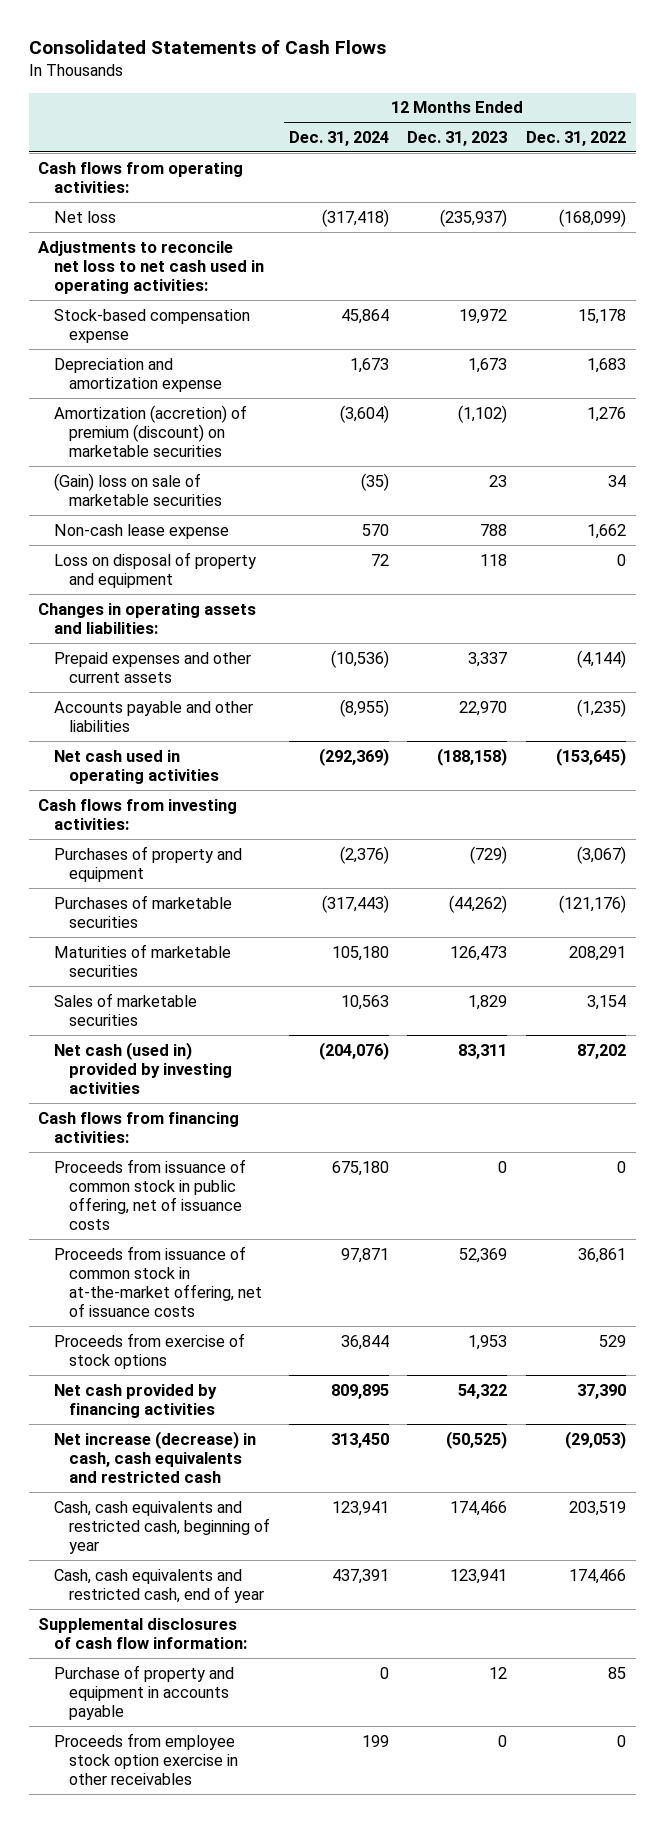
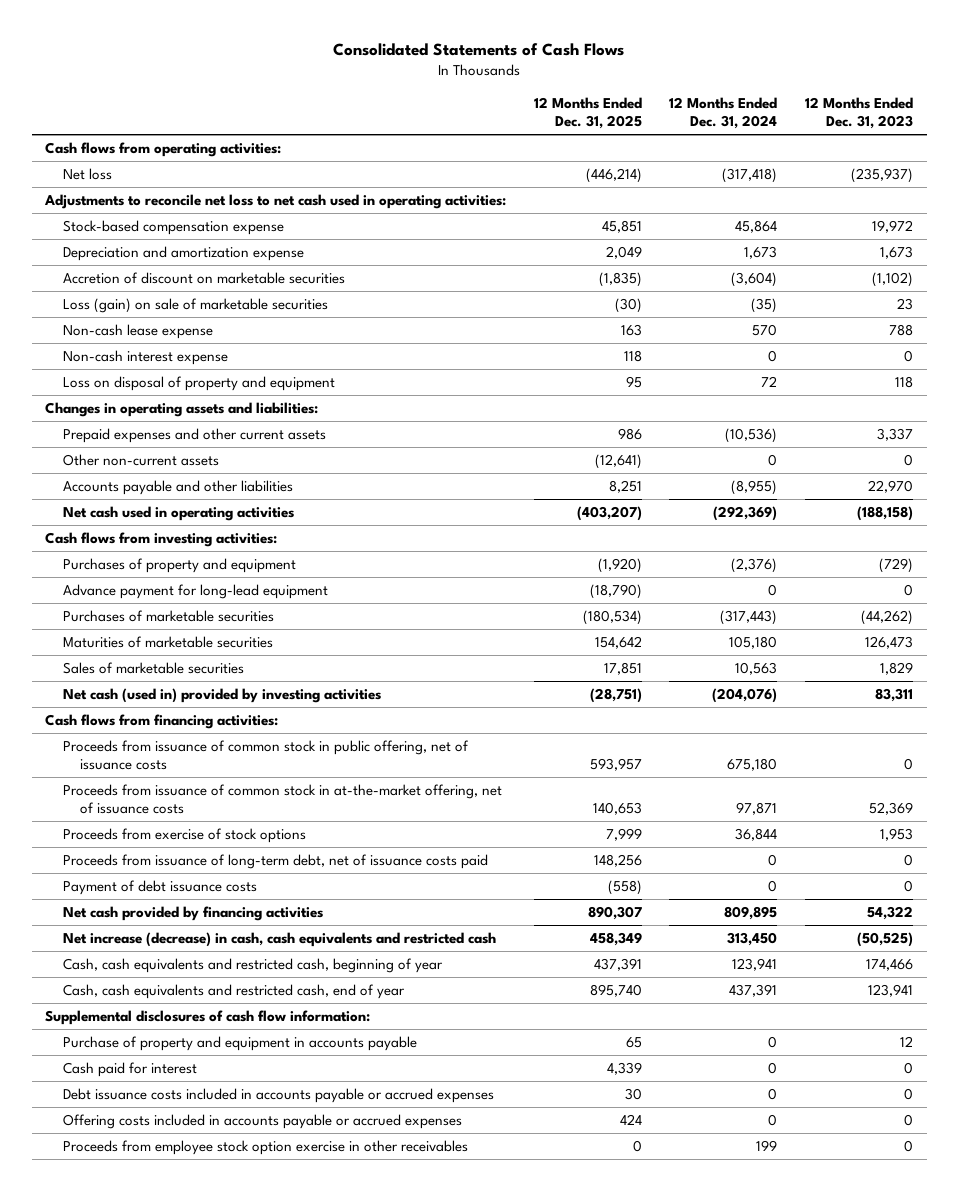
[526,130,627,146] Dec. 31, 2022 -> none
none -> [533,96,642,130] 12 Months Ended Dec. 31, 2025
[53,404,247,457] Amortization (accretion) of premium (discount) on marketable securities -> [62,271,345,284] Accretion of discount on marketable securities
[53,472,223,506] (Gain) loss on sale of marketable securities -> [62,297,328,313] Loss (gain) on sale of marketable securities
none -> [62,349,228,365] Non-cash interest expense
none -> [62,453,219,466] Other non-current assets
none -> [62,583,328,599] Advance payment for long-lead equipment
none -> [62,853,488,869] Proceeds from issuance of long-term debt, net of issuance costs paid
none -> [62,879,257,895] Payment of debt issuance costs
none -> [62,1061,197,1077] Cash paid for interest
none -> [62,1087,494,1103] Debt issuance costs included in accounts payable or accrued expenses
none -> [62,1113,462,1129] Offering costs included in accounts payable or accrued expenses

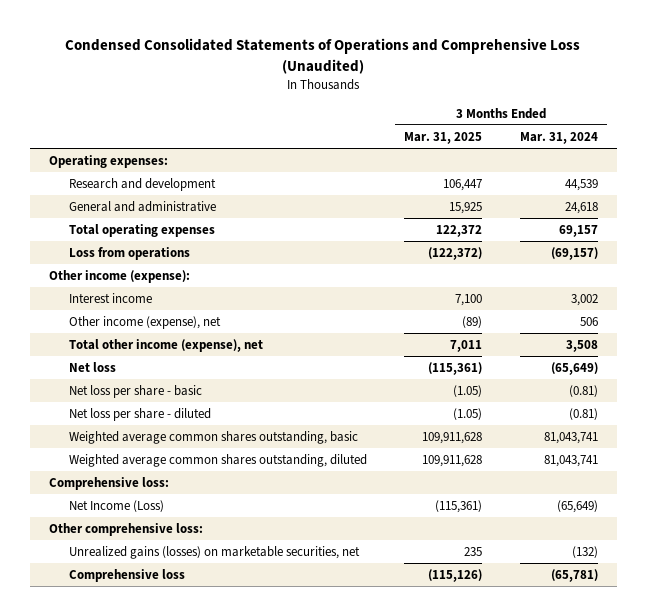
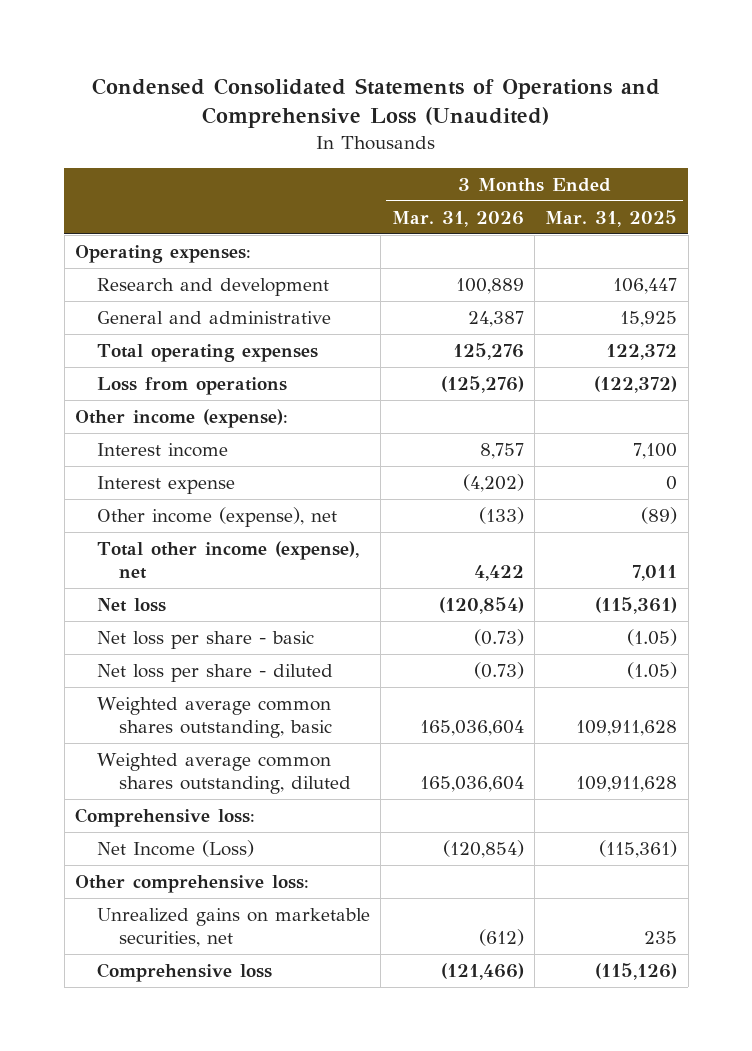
[519,131,598,144] Mar. 31, 2024 -> none
none -> [391,210,524,227] Mar. 31, 2026
none -> [97,475,236,494] Interest expense
[68,545,360,559] Unrealized gains (losses) on marketable securities, net -> [97,907,371,948] Unrealized gains on marketable securities, net

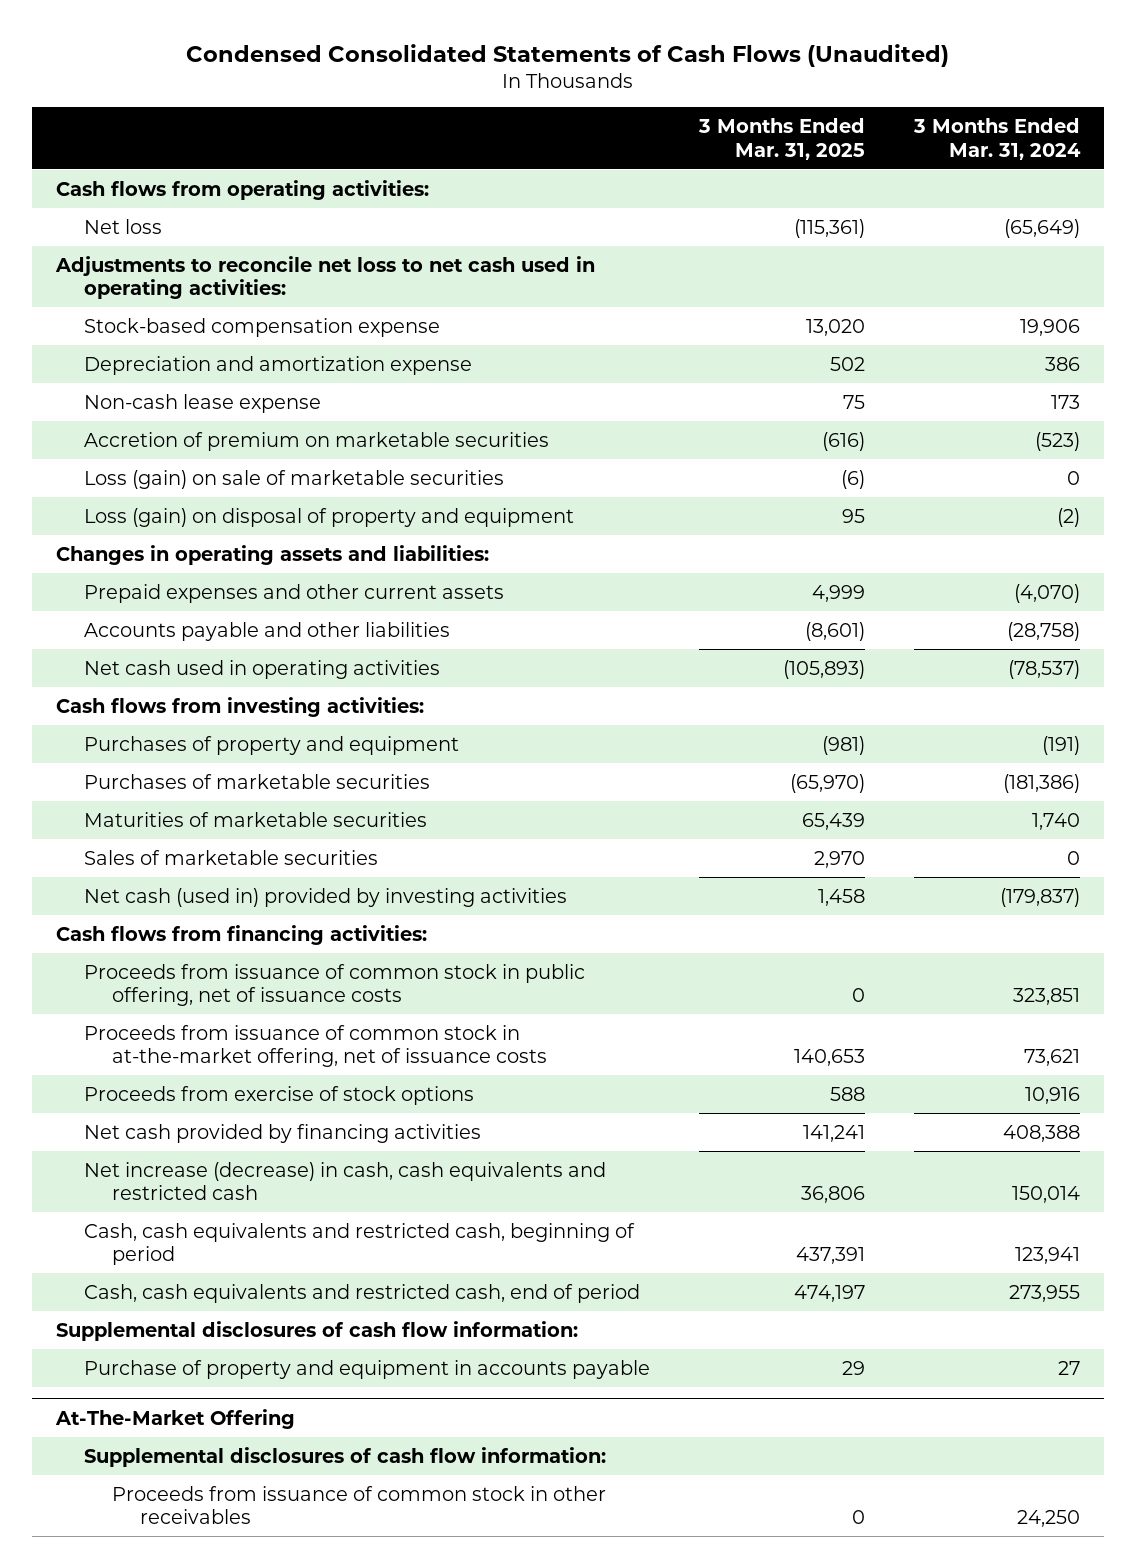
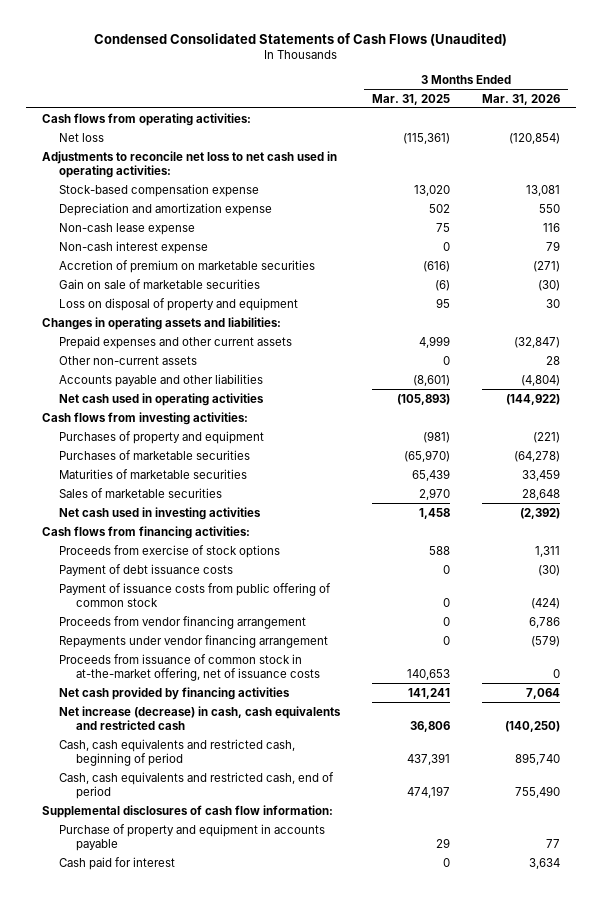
[912,118,1081,160] 3 Months Ended Mar. 31, 2024 -> none
none -> [481,93,560,105] Mar. 31, 2026
none -> [58,240,208,254] Non-cash interest expense
[84,469,505,489] Loss (gain) on sale of marketable securities -> [58,278,260,289] Gain on sale of marketable securities
[84,507,575,527] Loss (gain) on disposal of property and equipment -> [58,297,298,311] Loss on disposal of property and equipment
none -> [58,355,197,365] Other non-current assets
[84,887,568,907] Net cash (used in) provided by investing activities -> [58,506,261,520] Net cash used in investing activities
[84,963,586,1007] Proceeds from issuance of common stock in public offering, net of issuance costs -> none
none -> [58,563,233,576] Payment of debt issuance costs
none -> [58,582,331,608] Payment of issuance costs from public offering of common stock
none -> [58,615,306,629] Proceeds from vendor financing arrangement
none -> [58,634,328,648] Repayments under vendor financing arrangement
[84,1024,548,1068] Proceeds from issuance of common stock in at-the-market offering, net of issuance costs -> [58,653,320,682] Proceeds from issuance of common stock in at-the-market offering, net of issuance costs
[55,1408,296,1429] At-The-Market Offering -> none
[84,1446,607,1467] Supplemental disclosures of cash flow information: -> none
[112,1485,607,1525] Proceeds from issuance of common stock in other receivables -> none
none -> [58,856,175,870] Cash paid for interest

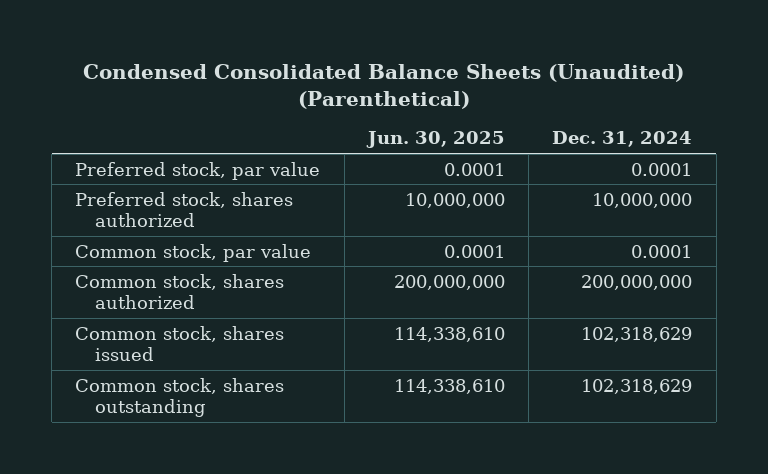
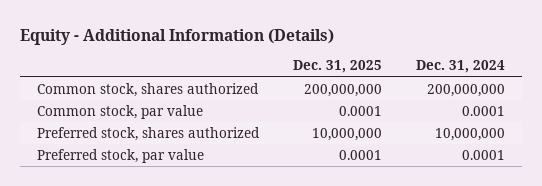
[82,63,684,109] Condensed Consolidated Balance Sheets (Unaudited) (Parenthetical) -> [20,29,335,46] Equity - Additional Information (Details)
[365,131,505,149] Jun. 30, 2025 -> none
none -> [292,60,382,74] Dec. 31, 2025
[75,325,285,362] Common stock, shares issued -> none
[75,377,285,418] Common stock, shares outstanding -> none
[75,243,312,262] Common stock, par value -> [37,104,204,119] Common stock, par value
[75,191,294,228] Preferred stock, shares authorized -> [37,126,261,141] Preferred stock, shares authorized
[75,161,321,180] Preferred stock, par value -> [37,148,205,163] Preferred stock, par value

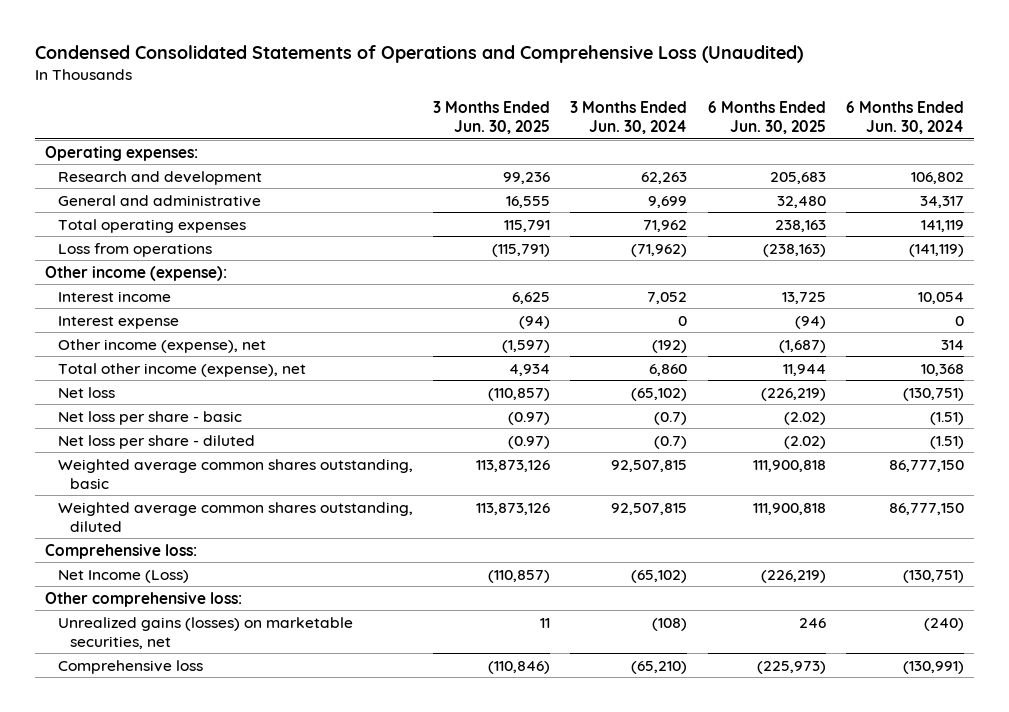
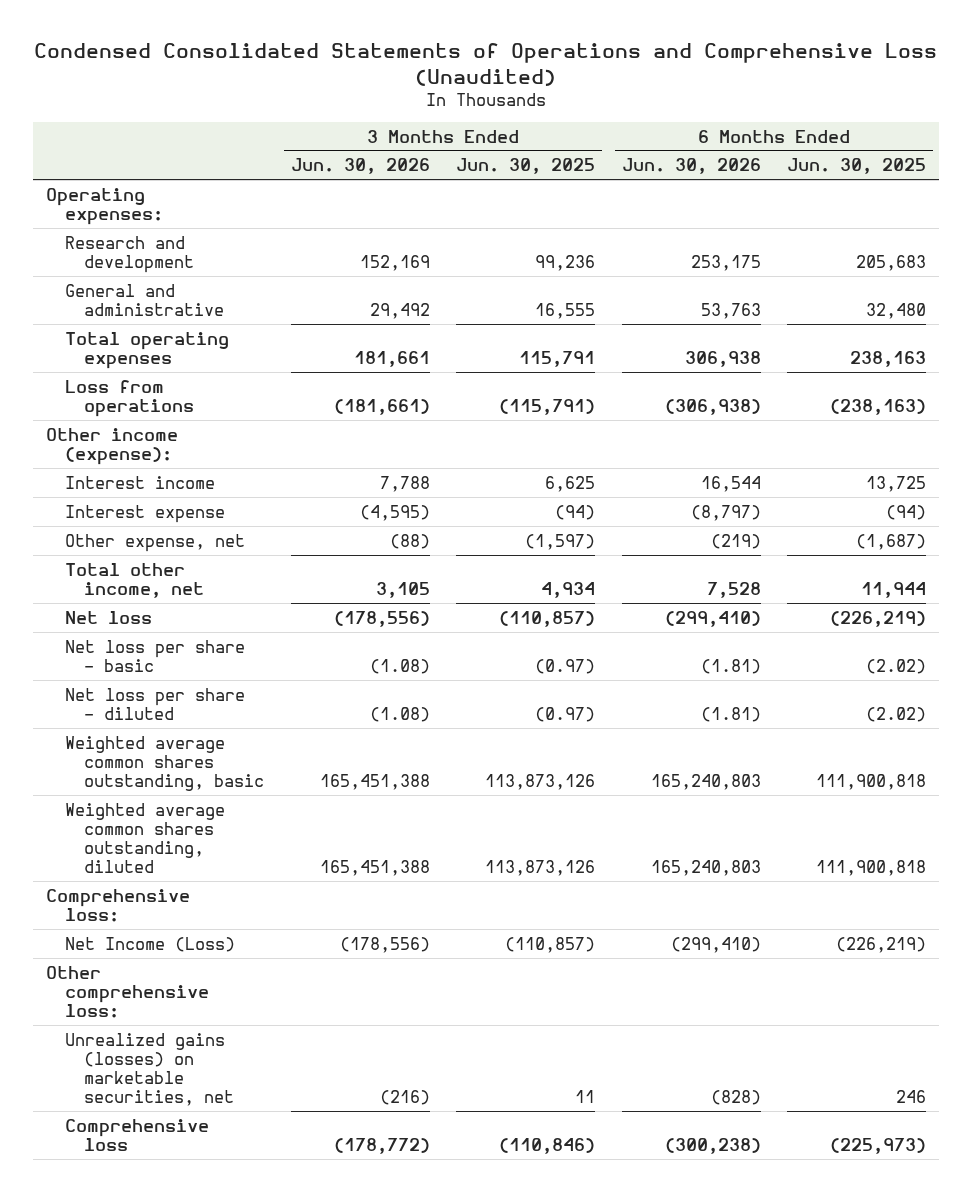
[570,100,688,135] 3 Months Ended Jun. 30, 2024 -> none
[846,100,965,135] 6 Months Ended Jun. 30, 2024 -> none
none -> [290,158,430,175] Jun. 30, 2026
none -> [621,158,761,175] Jun. 30, 2026
[57,338,266,353] Other income (expense), net -> [65,533,246,552] Other expense, net
[57,362,306,377] Total other income (expense), net -> [65,562,205,598] Total other income, net

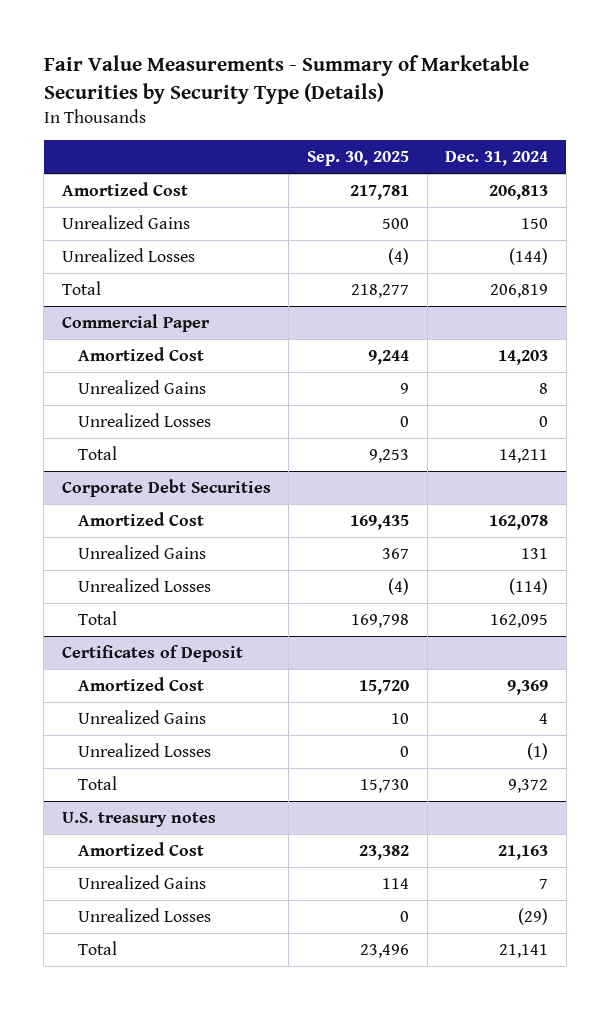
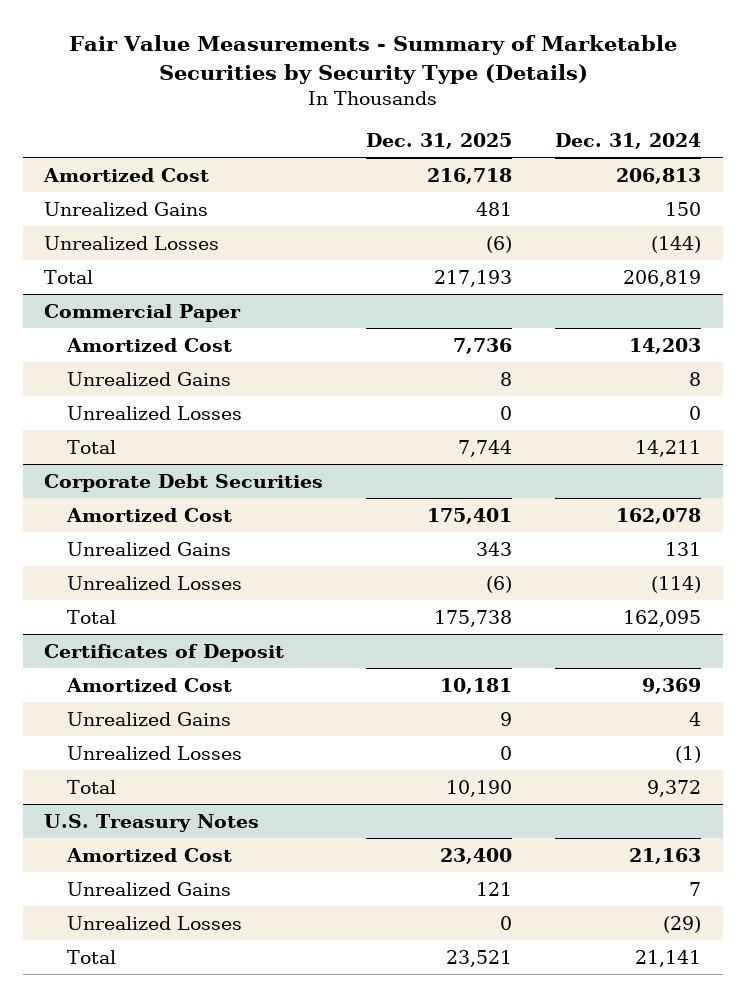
[307,151,410,167] Sep. 30, 2025 -> none
none -> [366,132,513,149] Dec. 31, 2025
[61,812,216,828] U.S. treasury notes -> [44,813,260,832] U.S. Treasury Notes

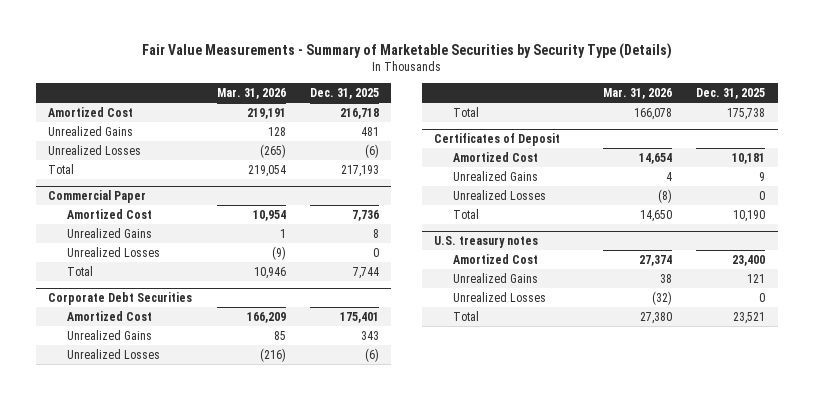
[555,132,702,149] Dec. 31, 2024 -> none
none -> [216,88,286,100] Mar. 31, 2026
[44,813,260,832] U.S. Treasury Notes -> [434,236,539,249] U.S. treasury notes

